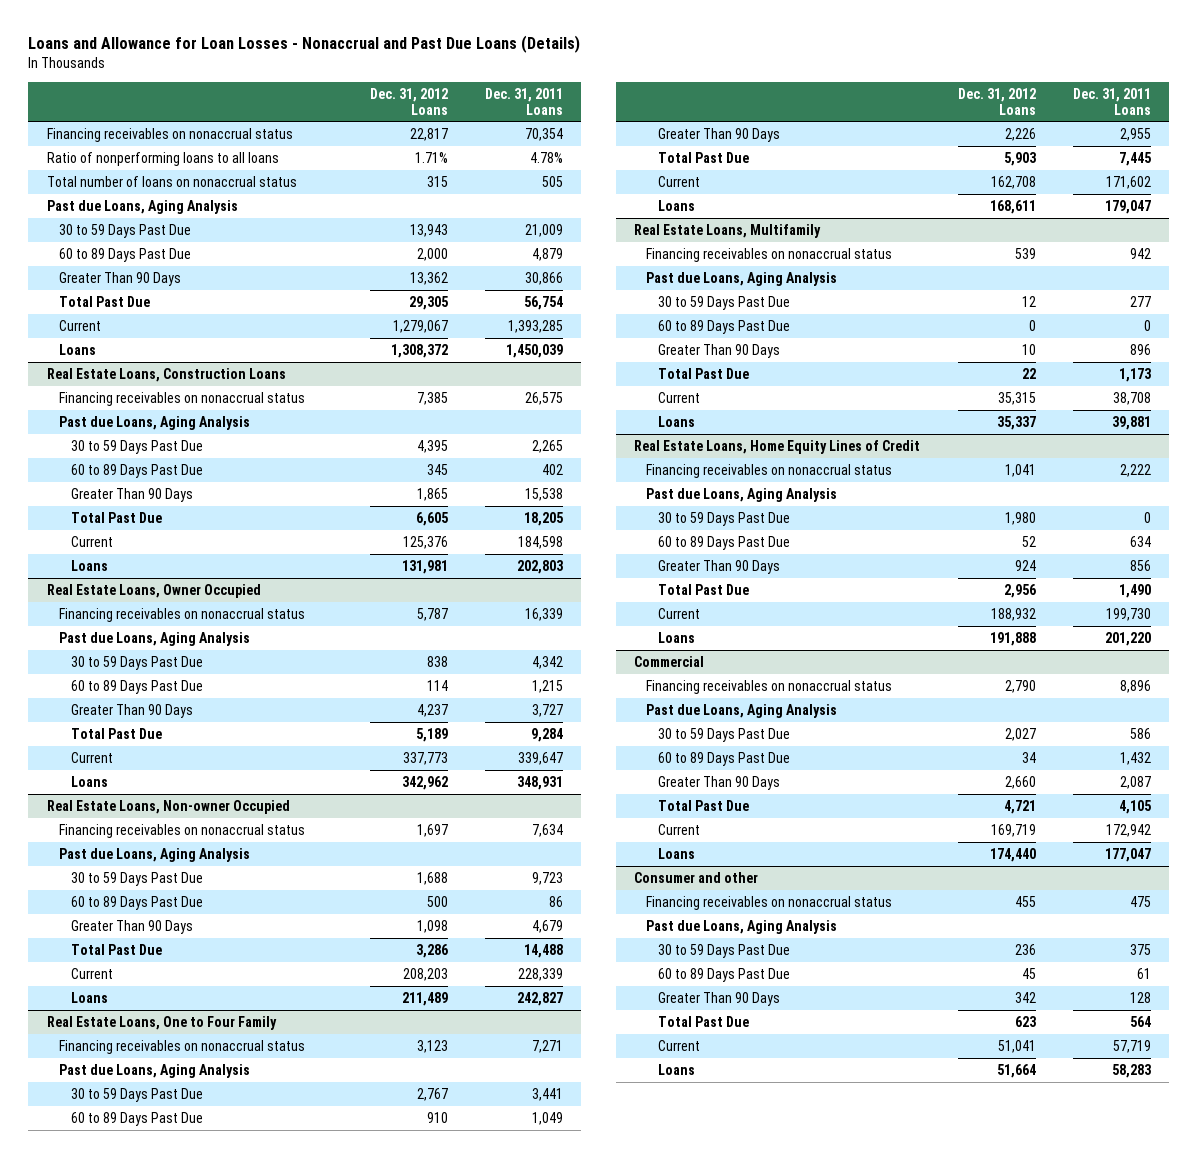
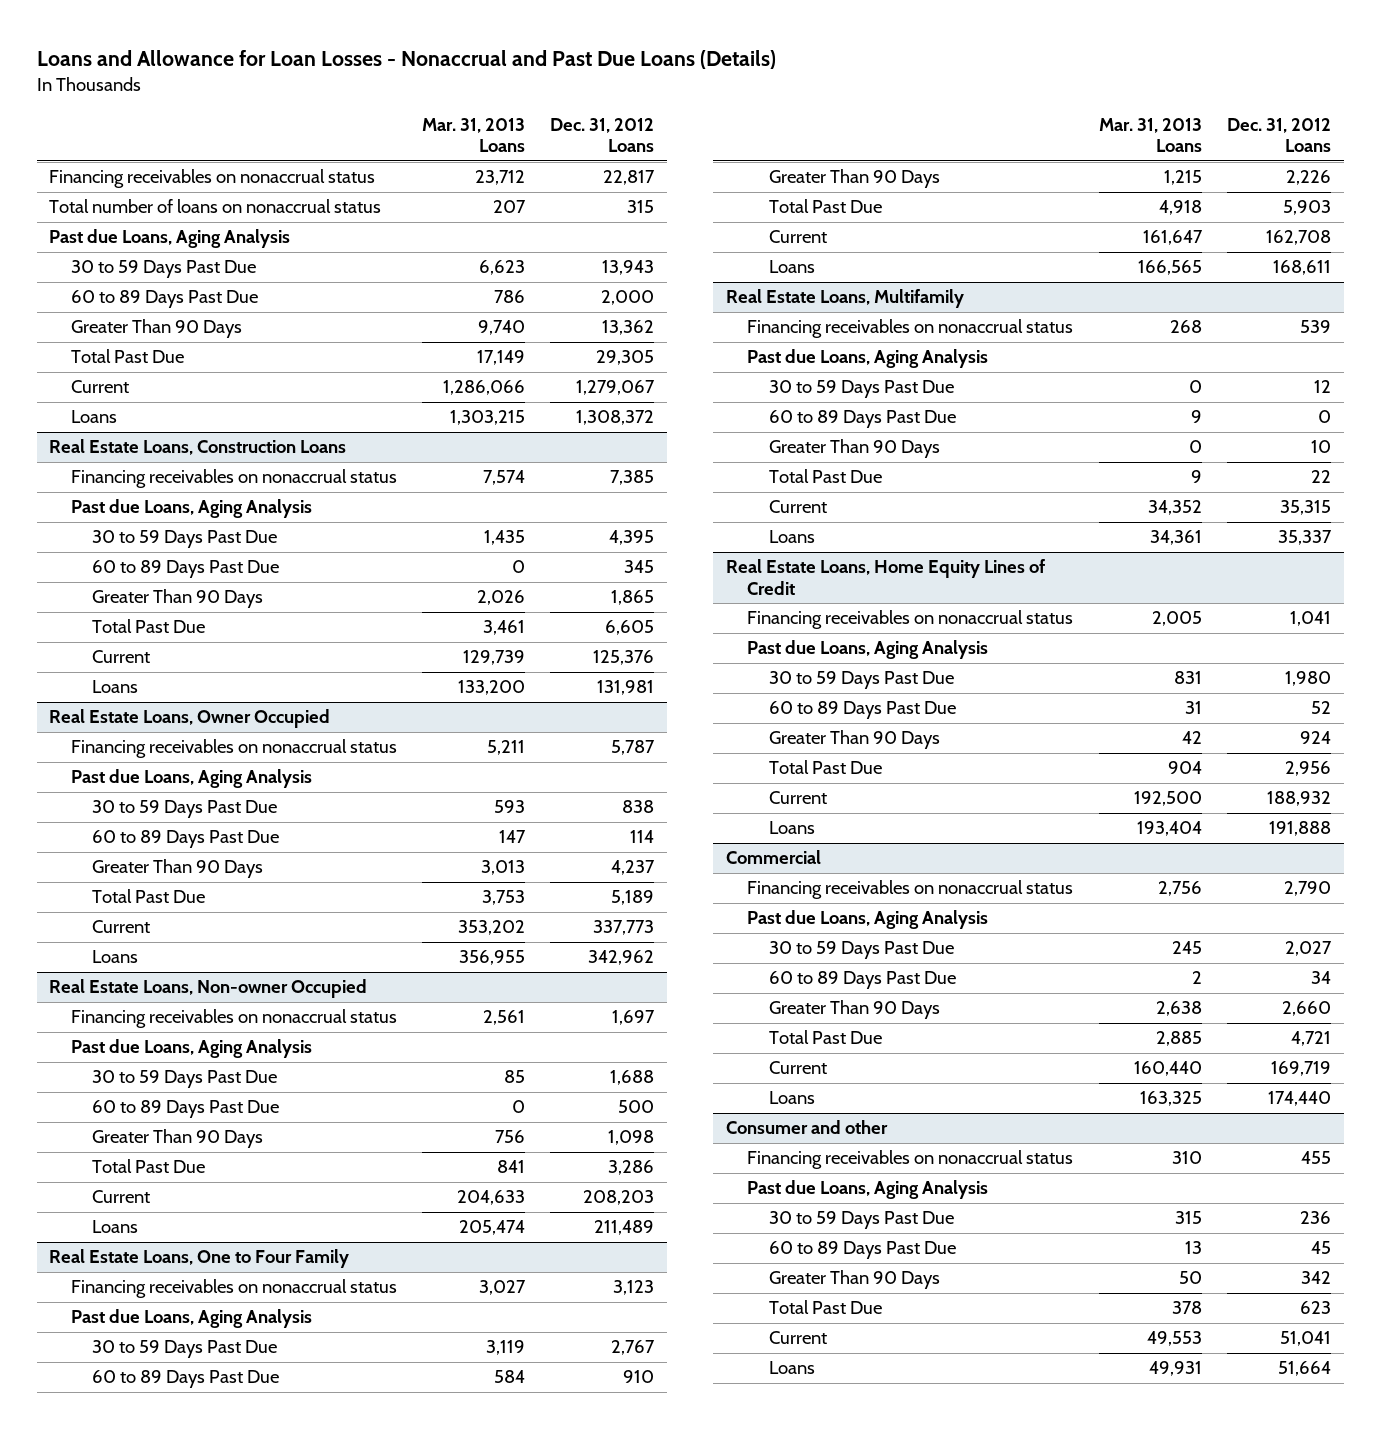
[484,87,563,115] Dec. 31, 2011 Loans -> none
none -> [421,117,525,153] Mar. 31, 2013 Loans
[46,151,279,166] Ratio of nonperforming loans to all loans -> none

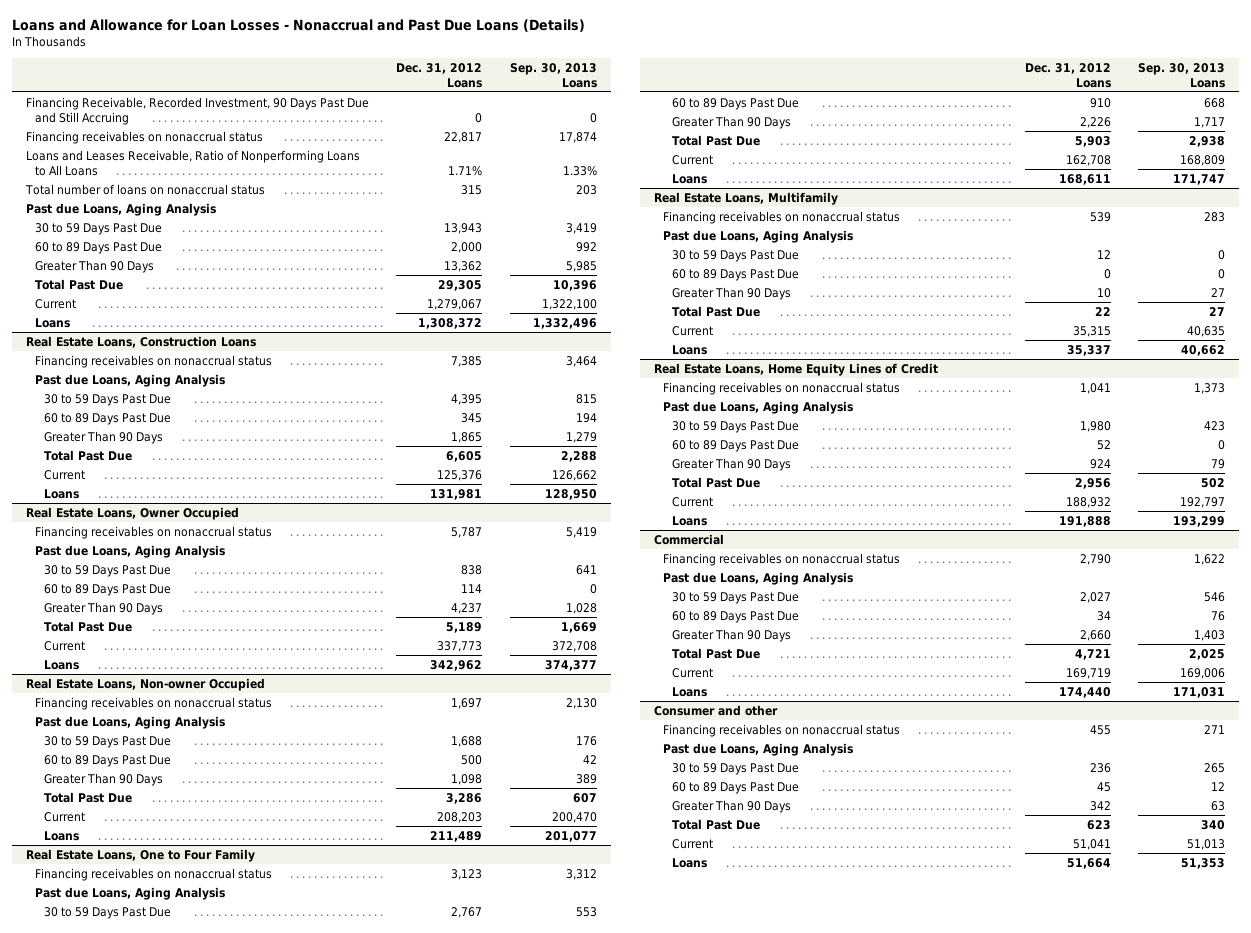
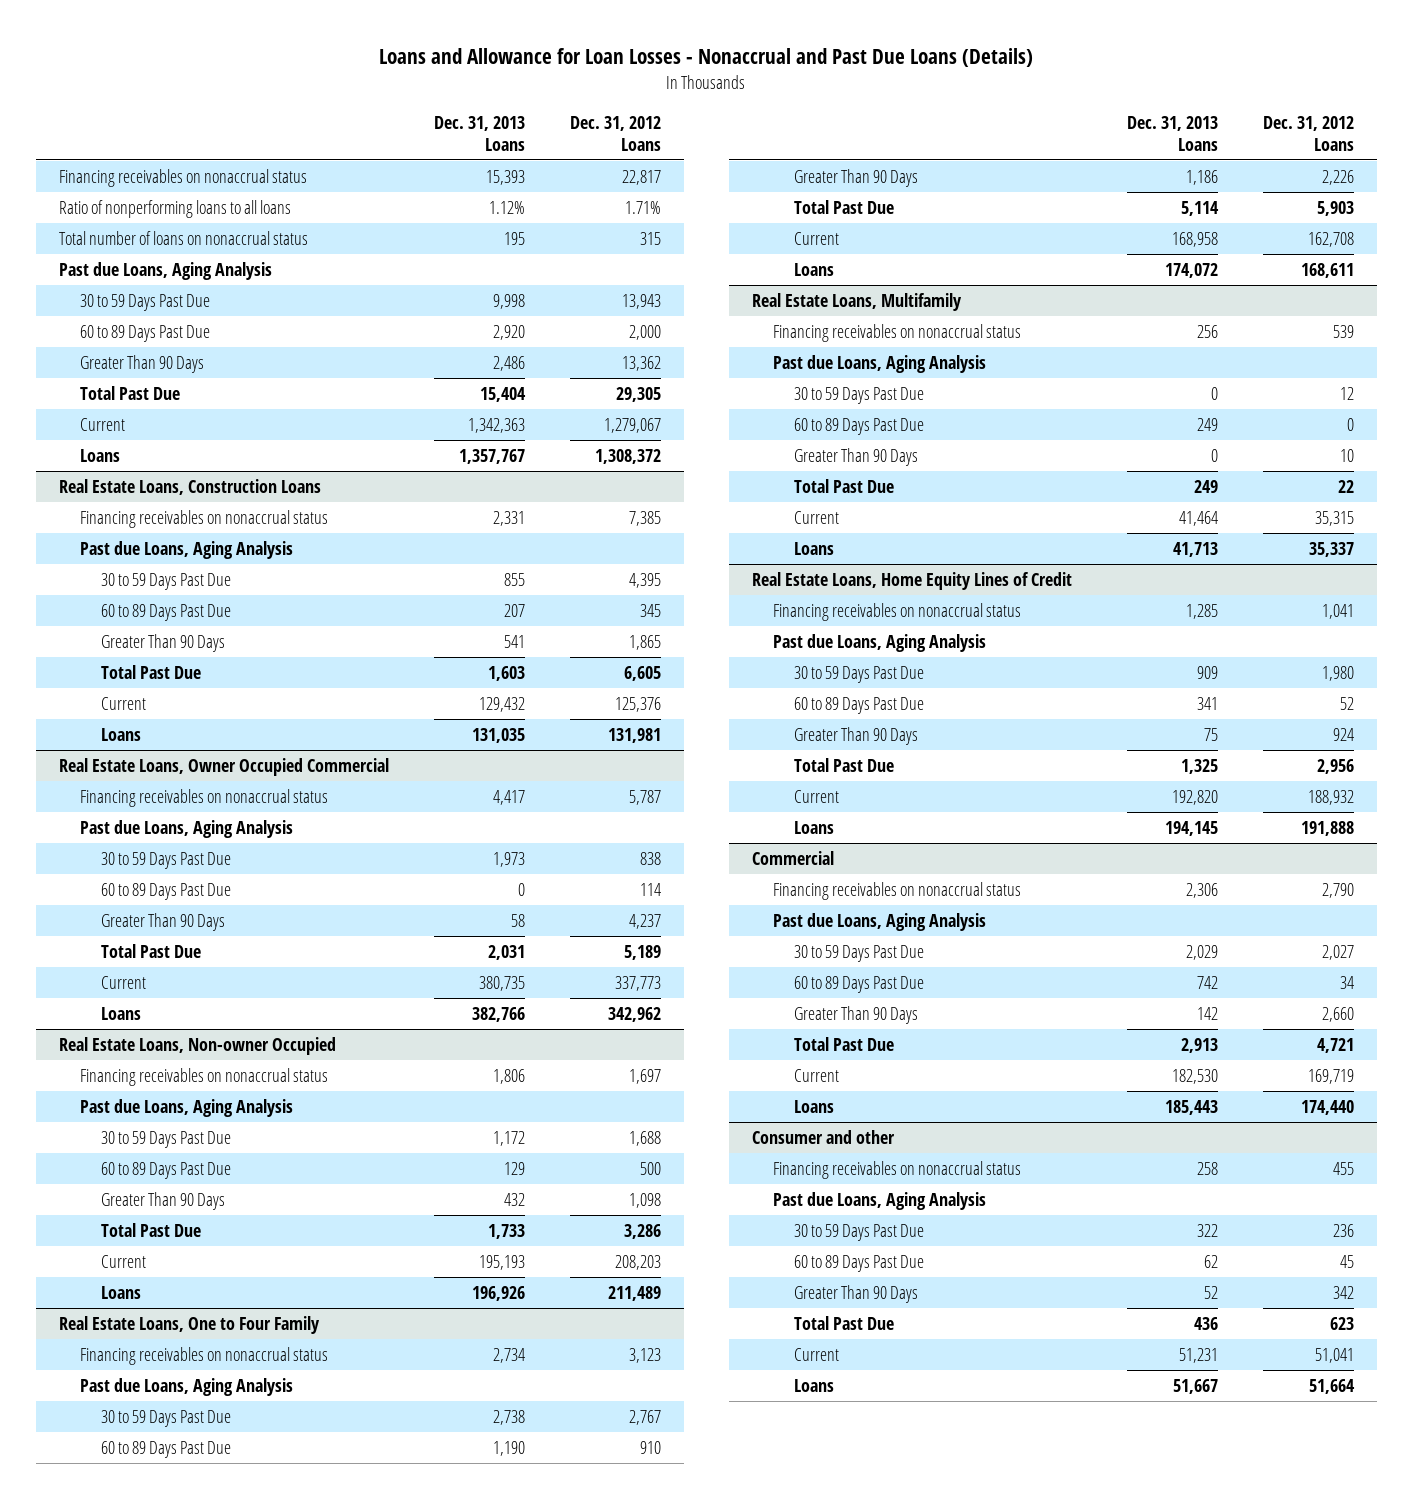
[509,62,597,88] Sep. 30, 2013 Loans -> none
none -> [433,115,525,151] Dec. 31, 2013 Loans
[25,96,369,125] Financing Receivable, Recorded Investment, 90 Days Past Due and Still Accruing -> none
[25,149,360,176] Loans and Leases Receivable, Ratio of Nonperforming Loans to All Loans -> [58,199,291,218] Ratio of nonperforming loans to all loans
[25,506,239,520] Real Estate Loans, Owner Occupied -> [58,757,389,776] Real Estate Loans, Owner Occupied Commercial

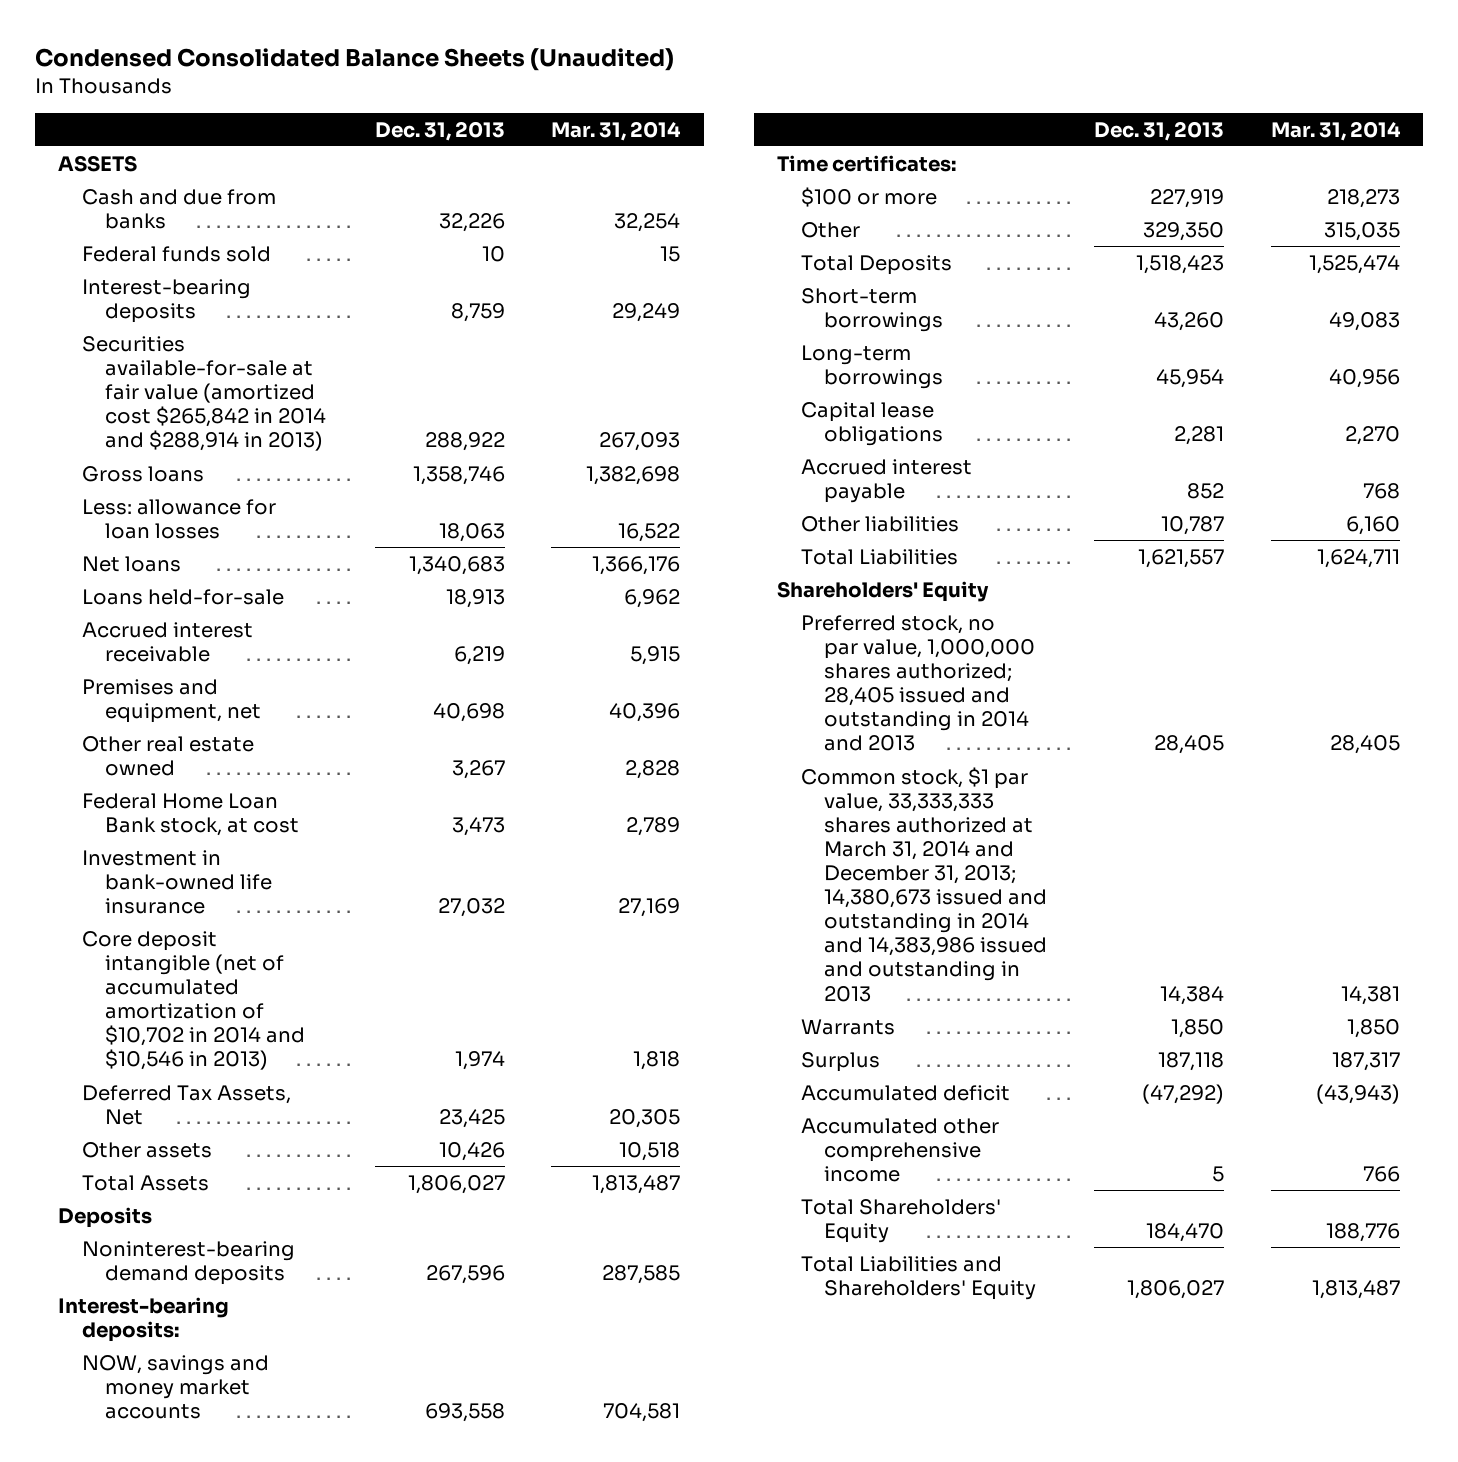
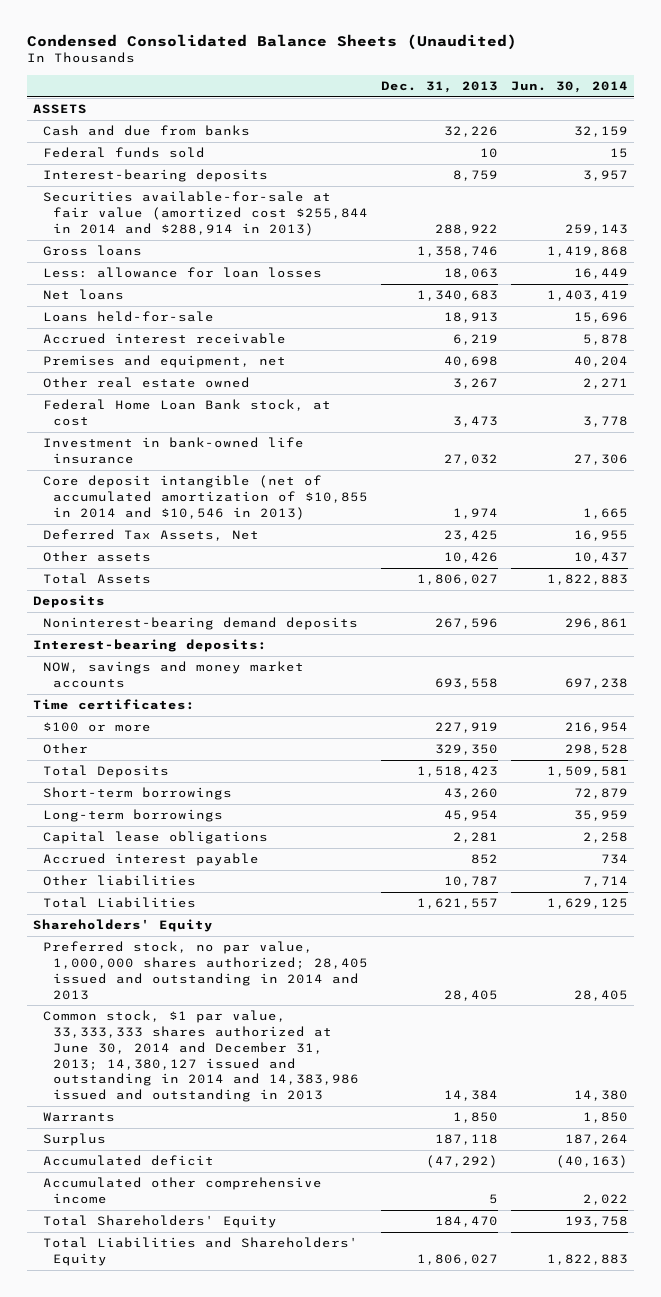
[551,120,682,141] Mar. 31, 2014 -> none
none -> [510,80,628,93] Jun. 30, 2014
[81,335,327,452] Securities available-for-sale at fair value (amortized cost $265,842 in 2014 and $288,914 in 2013) -> [43,191,369,236] Securities available-for-sale at fair value (amortized cost $255,844 in 2014 and $288,914 in 2013)
[81,930,306,1071] Core deposit intangible (net of accumulated amortization of $10,702 in 2014 and $10,546 in 2013) -> [43,475,369,520] Core deposit intangible (net of accumulated amortization of $10,855 in 2014 and $10,546 in 2013)
[800,766,1048,1002] Common stock, $1 par value, 33,333,333 shares authorized at March 31, 2014 and December 31, 2013; 14,380,673 issued and outstanding in 2014 and 14,383,986 issued and outstanding in 2013 -> [43,1010,360,1103] Common stock, $1 par value, 33,333,333 shares authorized at June 30, 2014 and December 31, 2013; 14,380,127 issued and outstanding in 2014 and 14,383,986 issued and outstanding in 2013

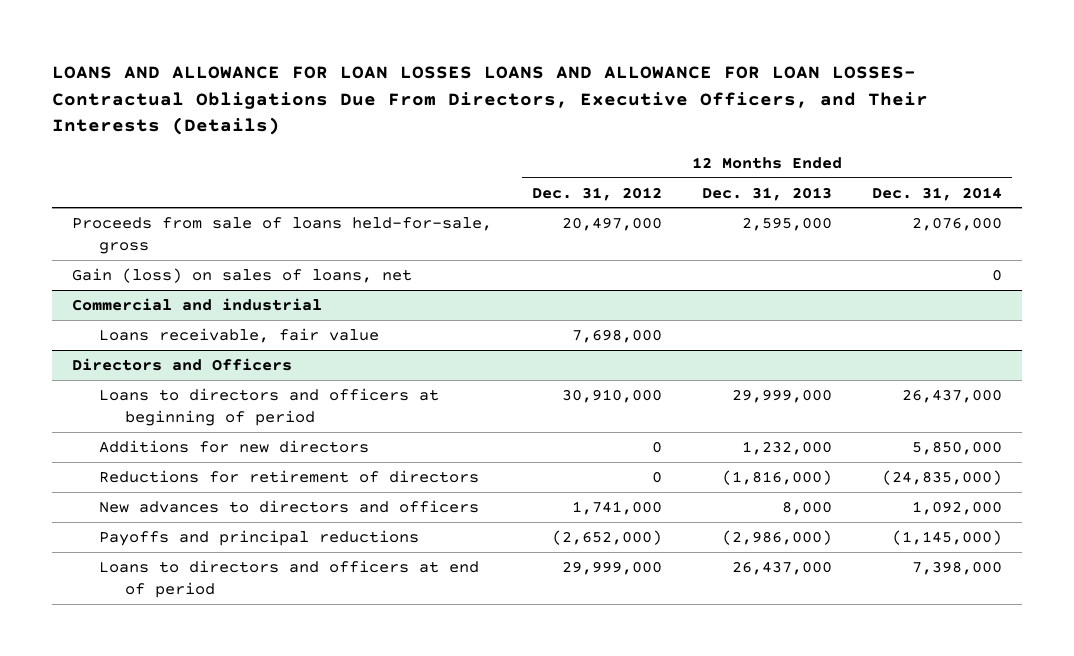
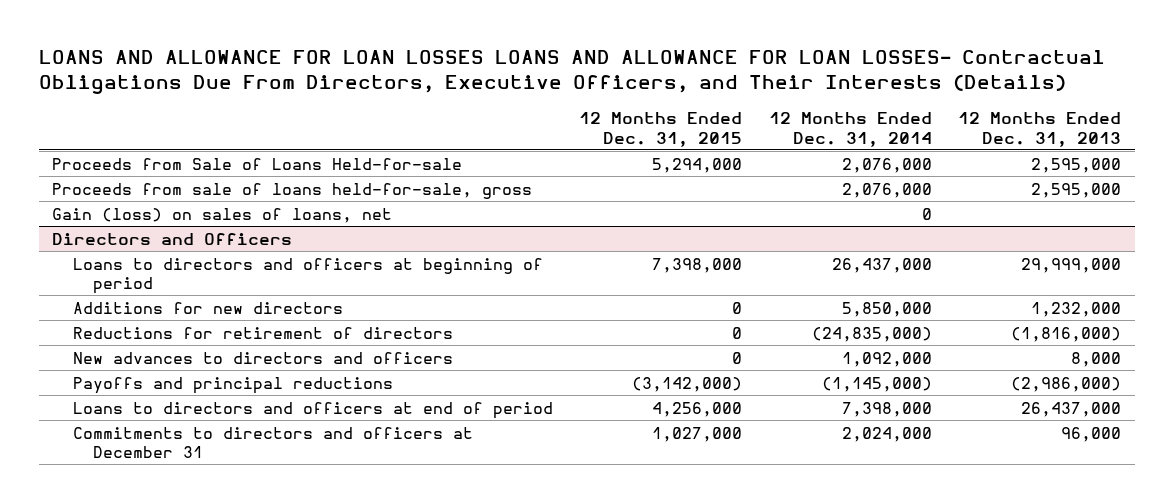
[532,186,663,201] Dec. 31, 2012 -> none
none -> [579,112,743,147] 12 Months Ended Dec. 31, 2015
none -> [52,157,463,170] Proceeds from Sale of Loans Held-for-sale
[72,297,323,311] Commercial and industrial -> none
[98,327,379,343] Loans receivable, fair value -> none
none -> [72,426,473,459] Commitments to directors and officers at December 31

